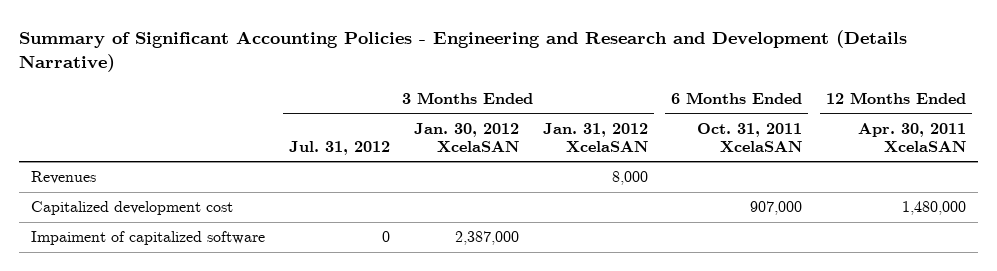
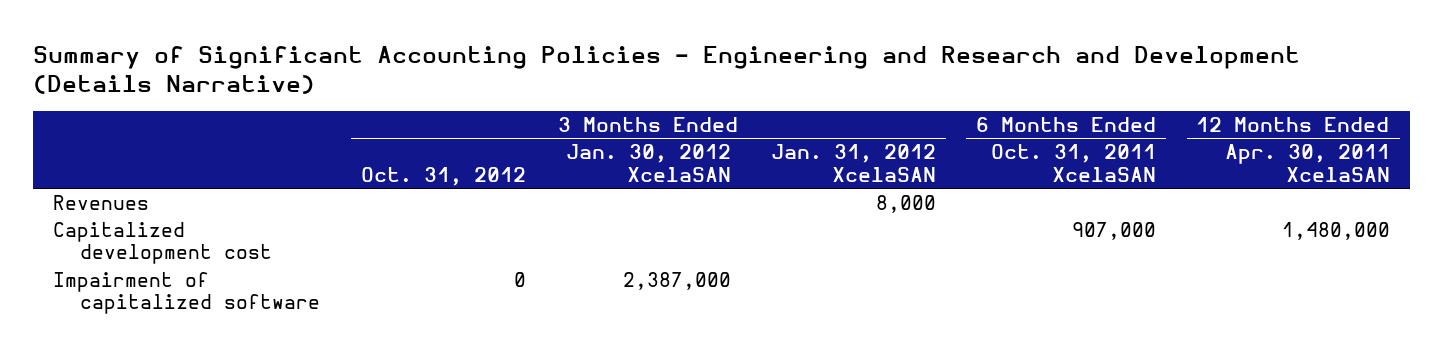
[289,141,391,156] Jul. 31, 2012 -> none
none -> [360,166,526,186] Oct. 31, 2012
[31,231,266,246] Impaiment of capitalized software -> [53,271,321,315] Impairment of capitalized software

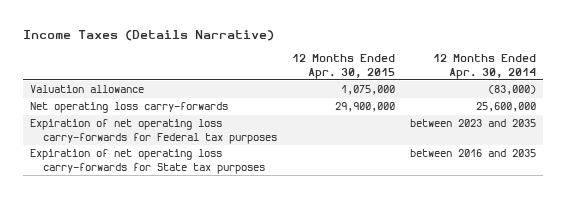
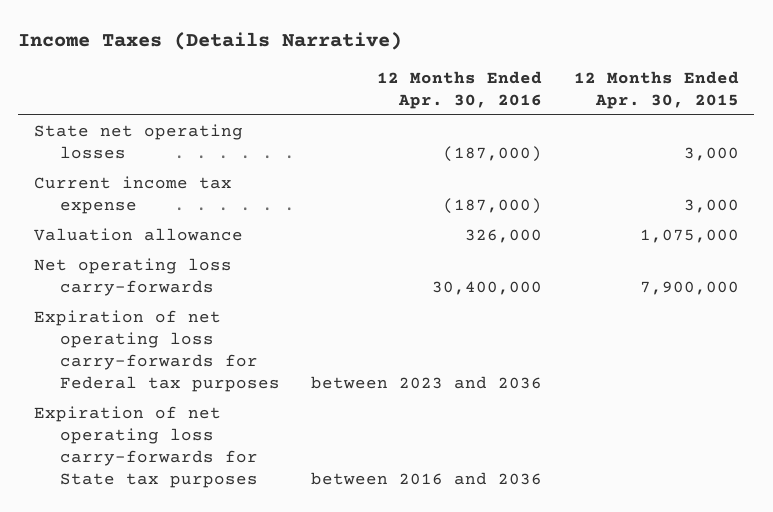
[432,53,536,79] 12 Months Ended Apr. 30, 2014 -> none
none -> [377,71,543,110] 12 Months Ended Apr. 30, 2016
none -> [33,123,243,159] State net operating losses
none -> [33,175,232,214] Current income tax expense
[334,102,395,113] 29,900,000 -> [639,280,739,295] 7,900,000

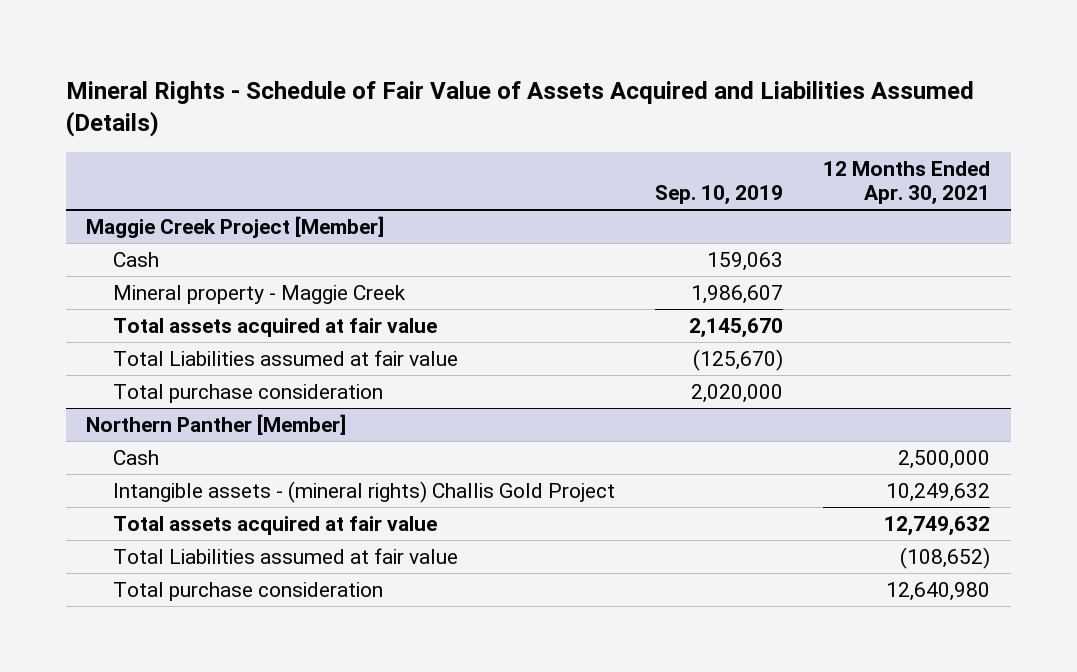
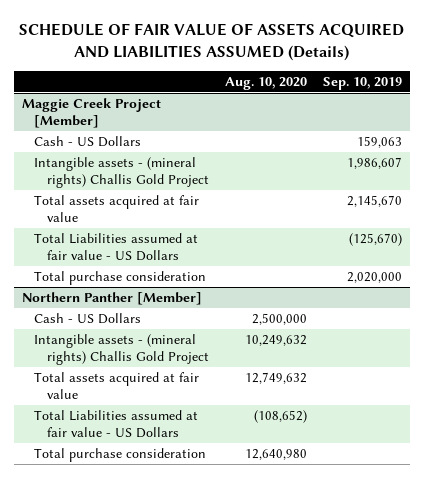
[66,80,975,137] Mineral Rights - Schedule of Fair Value of Assets Acquired and Liabilities Assumed (Details) -> [18,23,404,61] SCHEDULE OF FAIR VALUE OF ASSETS ACQUIRED AND LIABILITIES ASSUMED (Details)
[823,160,991,205] 12 Months Ended Apr. 30, 2021 -> none
none -> [224,76,307,90] Aug. 10, 2020
[112,251,159,267] Cash -> [34,135,142,147] Cash - US Dollars
[112,284,406,304] Mineral property - Maggie Creek -> [34,156,209,189] Intangible assets - (mineral rights) Challis Gold Project
[112,349,458,366] Total Liabilities assumed at fair value -> [34,232,199,262] Total Liabilities assumed at fair value - US Dollars
[112,449,159,465] Cash -> [34,312,142,324] Cash - US Dollars
[112,547,458,564] Total Liabilities assumed at fair value -> [34,409,199,439] Total Liabilities assumed at fair value - US Dollars

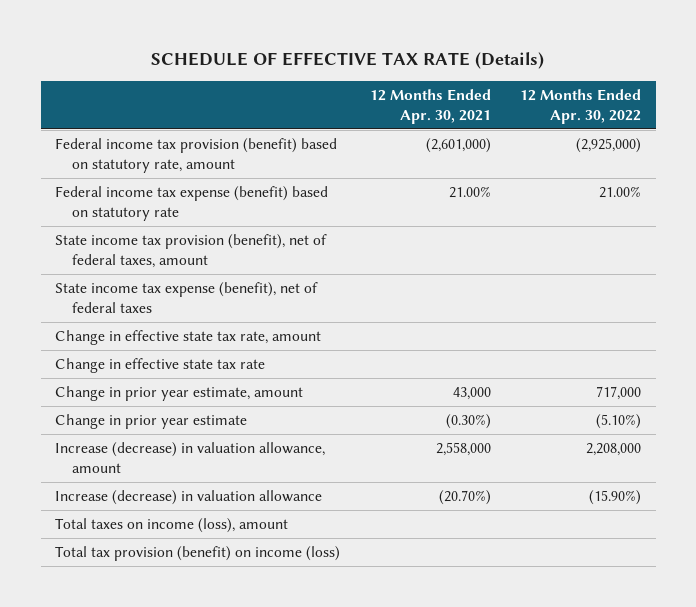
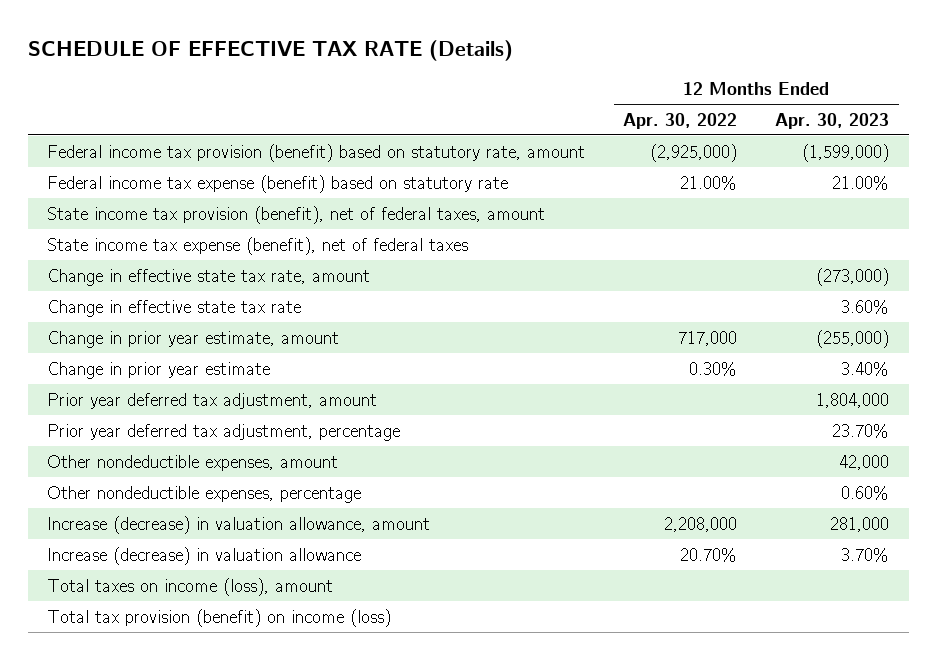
[369,88,491,124] 12 Months Ended Apr. 30, 2021 -> none
none -> [775,112,890,129] Apr. 30, 2023
[596,413,642,429] (5.10%) -> [689,361,738,376] 0.30%
none -> [46,392,377,409] Prior year deferred tax adjustment, amount
none -> [46,423,400,441] Prior year deferred tax adjustment, percentage
none -> [46,454,338,471] Other nondeductible expenses, amount
none -> [46,485,361,503] Other nondeductible expenses, percentage
[589,489,642,505] (15.90%) -> [680,547,738,562] 20.70%

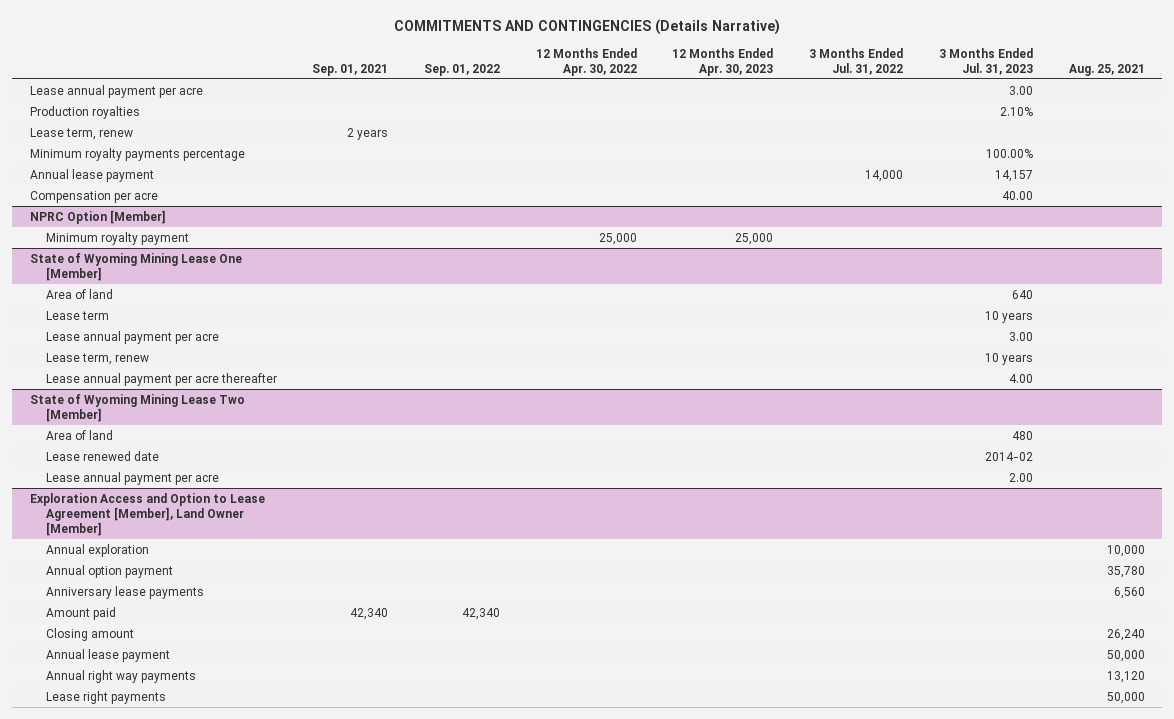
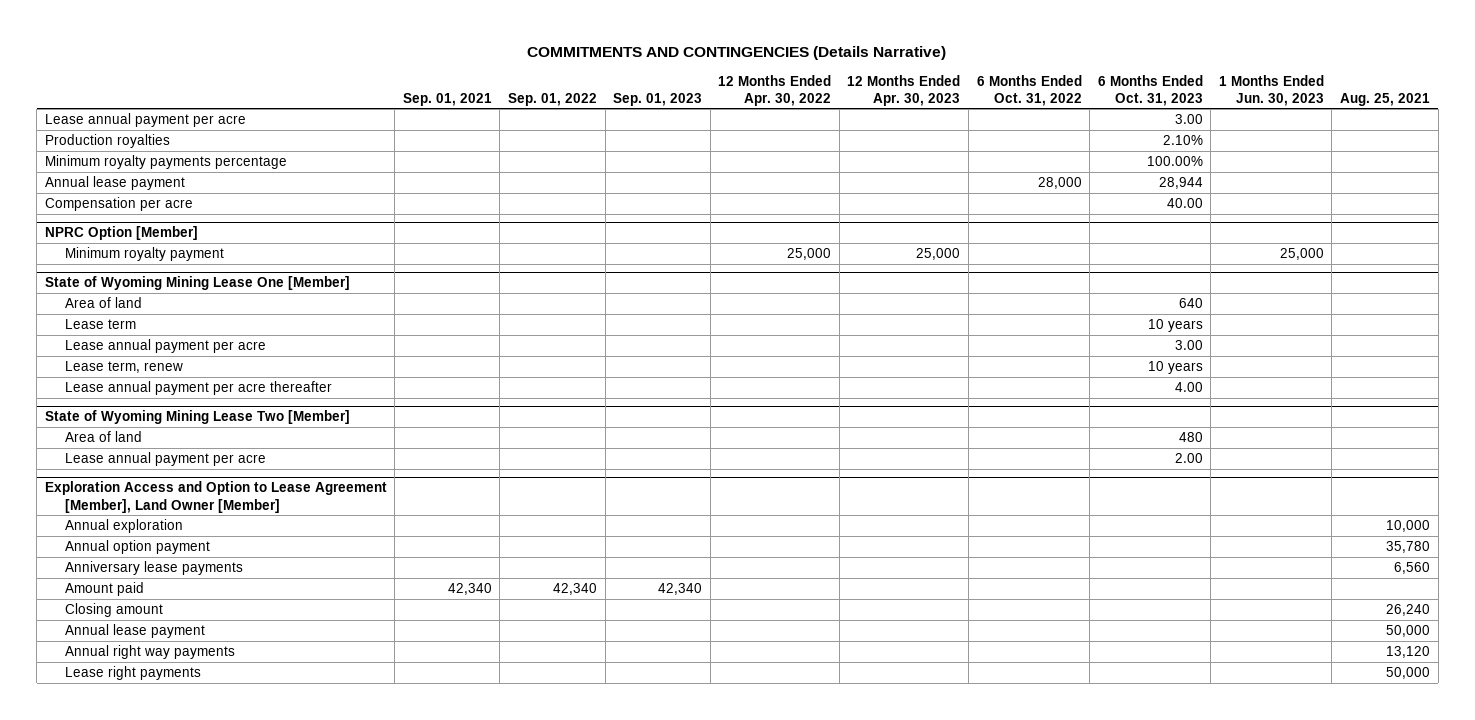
[809,47,904,75] 3 Months Ended Jul. 31, 2022 -> none
[938,47,1033,75] 3 Months Ended Jul. 31, 2023 -> none
none -> [613,92,703,106] Sep. 01, 2023
none -> [976,74,1082,106] 6 Months Ended Oct. 31, 2022
none -> [1097,74,1203,106] 6 Months Ended Oct. 31, 2023
none -> [1218,74,1324,106] 1 Months Ended Jun. 30, 2023
[29,127,133,140] Lease term, renew -> none
[45,450,159,461] Lease renewed date -> none

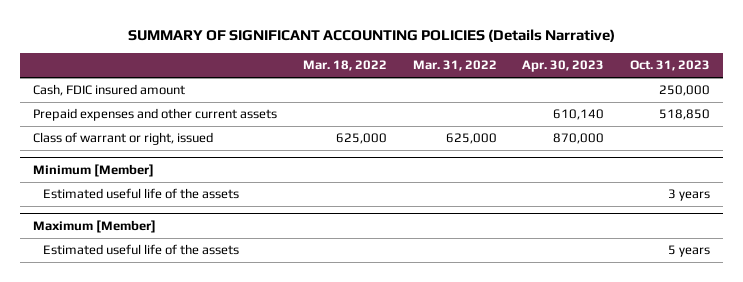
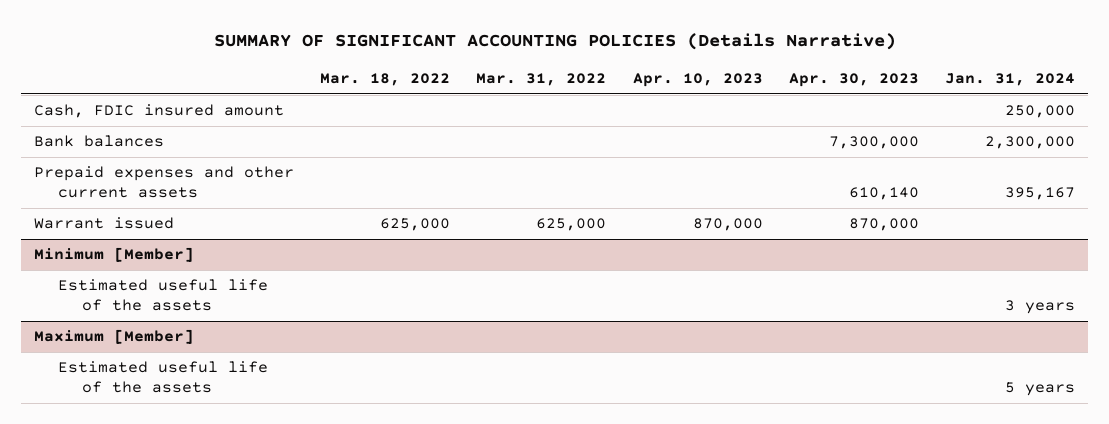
[630,60,711,72] Oct. 31, 2023 -> none
none -> [632,73,763,88] Apr. 10, 2023
none -> [945,73,1076,87] Jan. 31, 2024
none -> [33,135,164,148] Bank balances
[33,132,214,146] Class of warrant or right, issued -> [33,217,174,230] Warrant issued

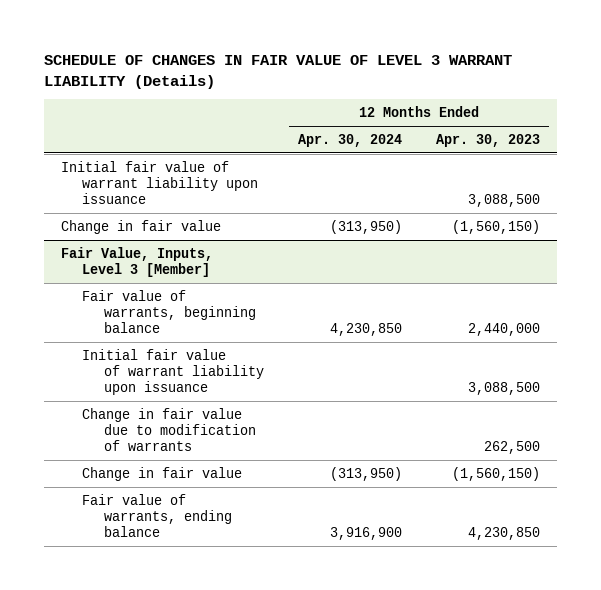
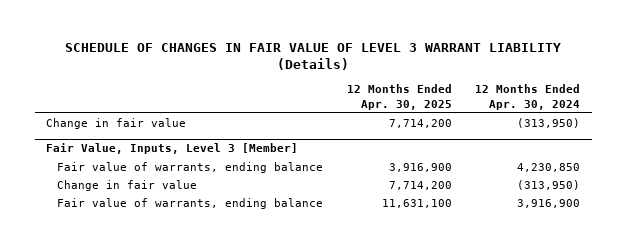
[436,133,541,147] Apr. 30, 2023 -> none
none -> [346,84,452,110] 12 Months Ended Apr. 30, 2025
[60,160,259,205] Initial fair value of warrant liability upon issuance -> none
[82,348,264,396] Initial fair value of warrant liability upon issuance -> none
[82,407,256,452] Change in fair value due to modification of warrants -> none
[82,289,256,334] Fair value of warrants, beginning balance -> [57,162,324,174] Fair value of warrants, ending balance

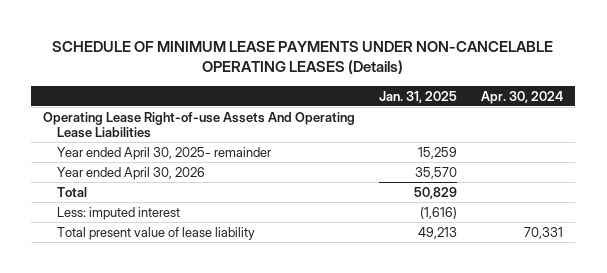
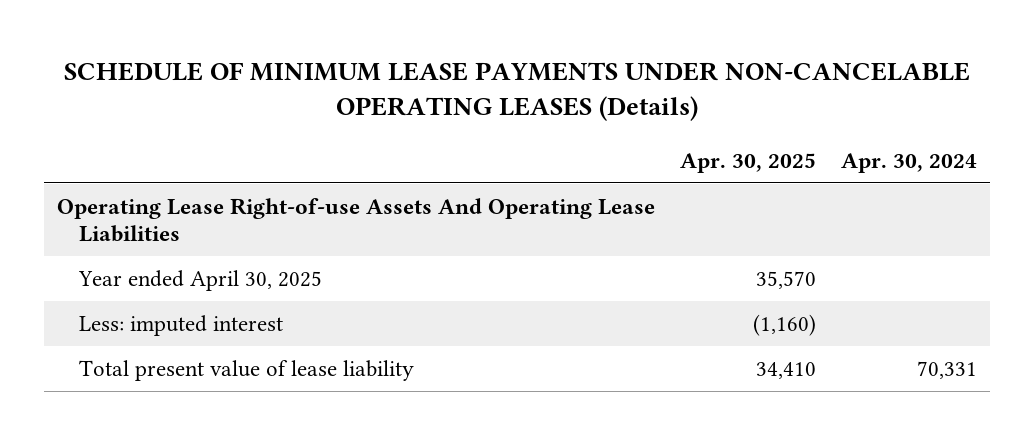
[379,90,458,103] Jan. 31, 2025 -> none
none -> [680,152,817,173] Apr. 30, 2025
[57,146,272,160] Year ended April 30, 2025- remainder -> none
[57,186,88,197] Total -> none
[57,166,206,180] Year ended April 30, 2026 -> [78,269,323,291] Year ended April 30, 2025

